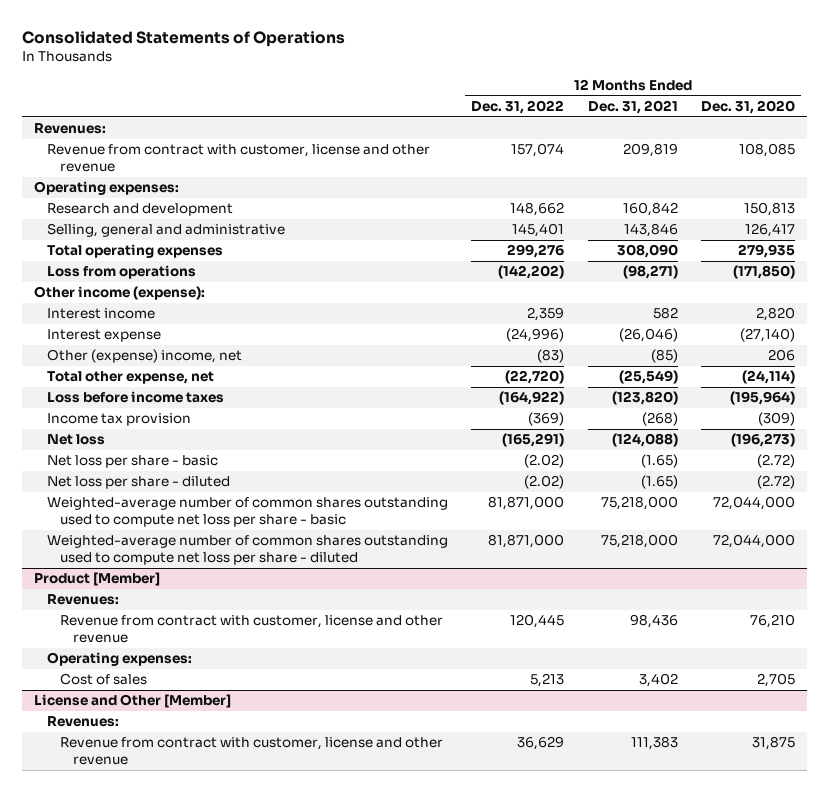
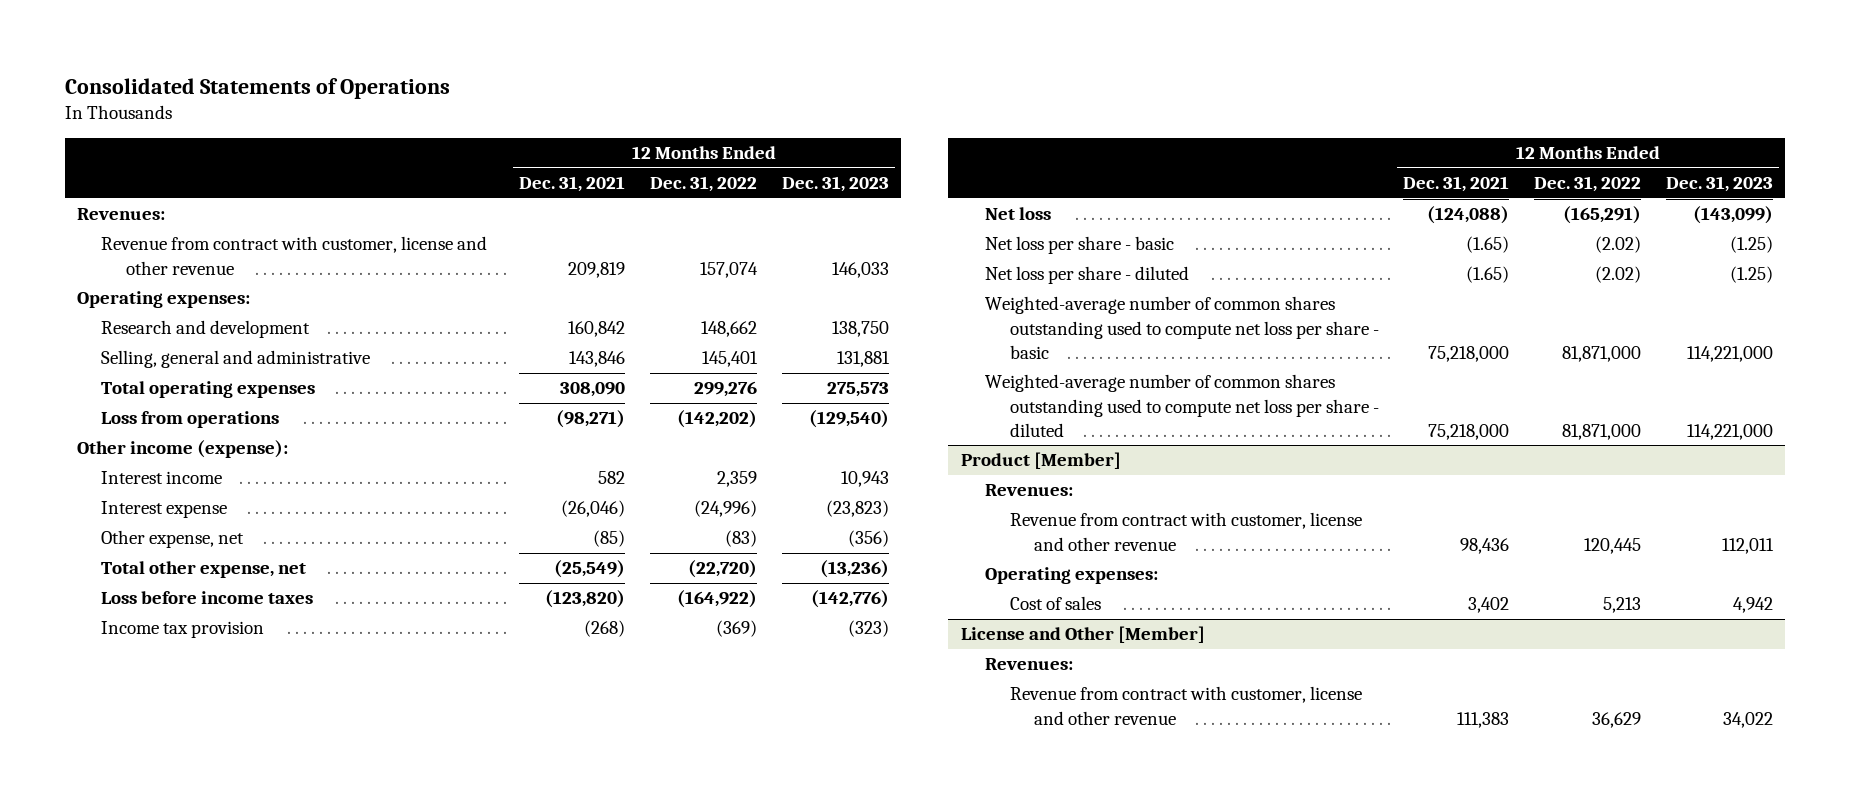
[701,100,796,115] Dec. 31, 2020 -> none
none -> [782,176,890,193] Dec. 31, 2023
[46,349,242,364] Other (expense) income, net -> [101,530,245,549] Other expense, net

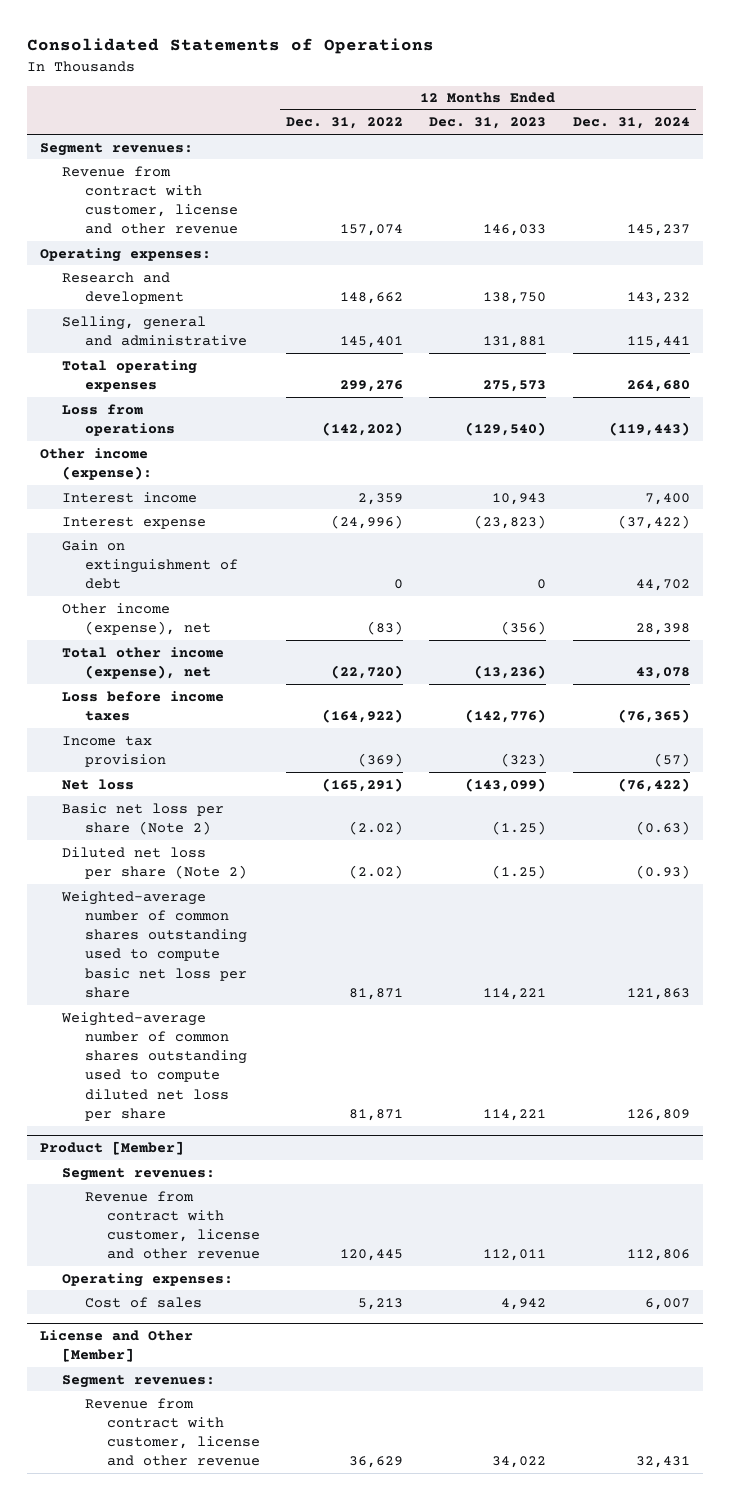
[519,176,626,193] Dec. 31, 2021 -> none
none -> [572,117,690,130] Dec. 31, 2024
[76,208,165,221] Revenues: -> [40,142,194,156] Segment revenues:
none -> [62,539,238,590] Gain on extinguishment of debt
[101,530,245,549] Other expense, net -> [62,602,211,635] Other income (expense), net
[101,561,307,579] Total other expense, net -> [62,646,225,679] Total other income (expense), net
[985,236,1175,255] Net loss per share - basic -> [62,802,225,835] Basic net loss per share (Note 2)
[985,266,1190,285] Net loss per share - diluted -> [62,846,247,879] Diluted net loss per share (Note 2)
[985,296,1379,359] Weighted-average number of common shares outstanding used to compute net loss per share - basic -> [61,890,247,998] Weighted-average number of common shares outstanding used to compute basic net loss per share
[1562,345,1642,362] 81,871,000 -> [349,987,404,1000] 81,871
[1686,345,1773,362] 114,221,000 -> [483,987,547,1000] 114,221
[985,374,1379,437] Weighted-average number of common shares outstanding used to compute net loss per share - diluted -> [61,1011,247,1121] Weighted-average number of common shares outstanding used to compute diluted net loss per share
[1562,423,1642,440] 81,871,000 -> [349,1108,404,1121] 81,871
[1686,423,1773,440] 114,221,000 -> [483,1108,547,1121] 114,221
[985,484,1074,497] Revenues: -> [62,1167,216,1181] Segment revenues:
[985,658,1074,671] Revenues: -> [62,1374,216,1388] Segment revenues:

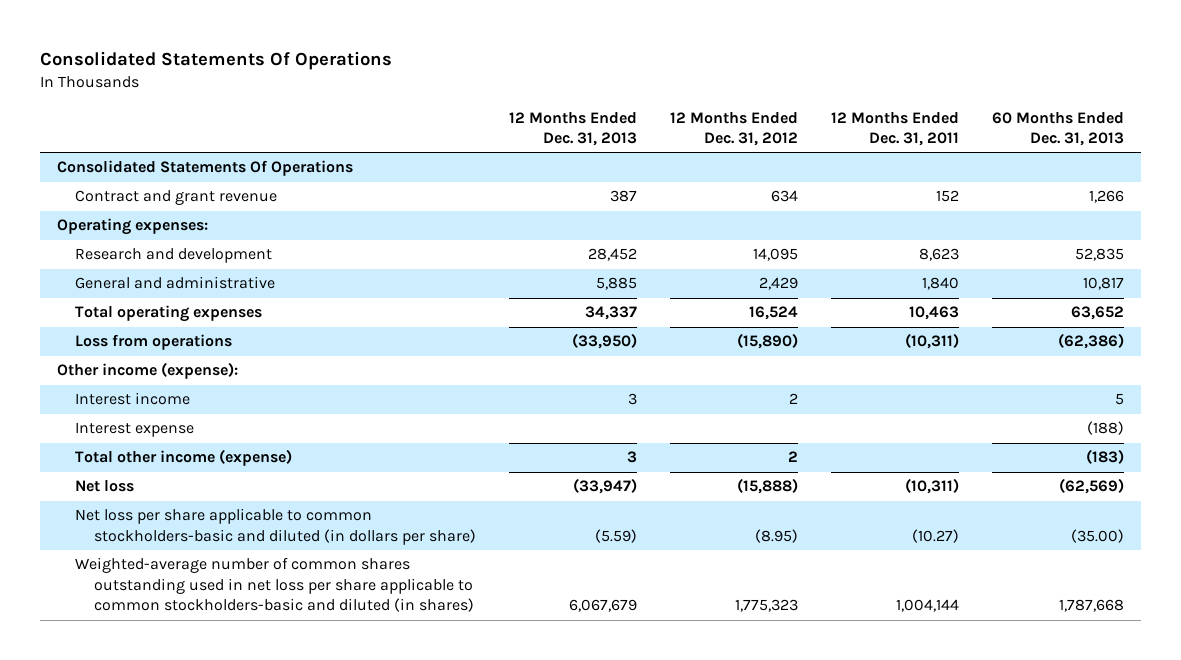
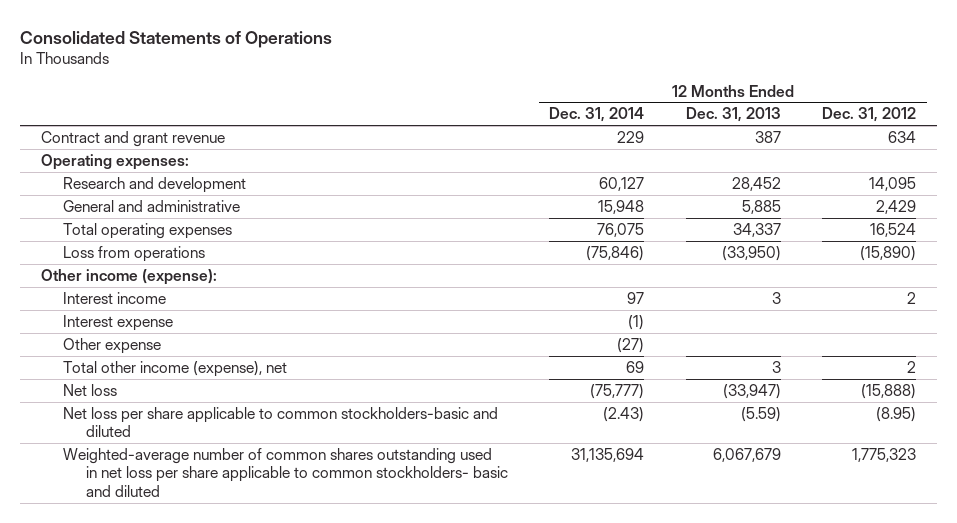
[39,51,392,71] Consolidated Statements Of Operations -> [20,30,333,48] Consolidated Statements of Operations
[831,111,960,147] 12 Months Ended Dec. 31, 2011 -> none
[992,111,1125,147] 60 Months Ended Dec. 31, 2013 -> none
none -> [549,107,645,123] Dec. 31, 2014
[56,160,353,177] Consolidated Statements Of Operations -> none
none -> [63,337,162,354] Other expense
[75,449,293,467] Total other income (expense) -> [63,360,288,377] Total other income (expense), net
[75,508,476,545] Net loss per share applicable to common stockholders-basic and diluted (in dollars per share) -> [63,406,499,438] Net loss per share applicable to common stockholders-basic and diluted
[75,557,474,613] Weighted-average number of common shares outstanding used in net loss per share applicable to common stockholders-basic and diluted (in shares) -> [63,447,508,497] Weighted-average number of common shares outstanding used in net loss per share applicable to common stockholders- basic and diluted

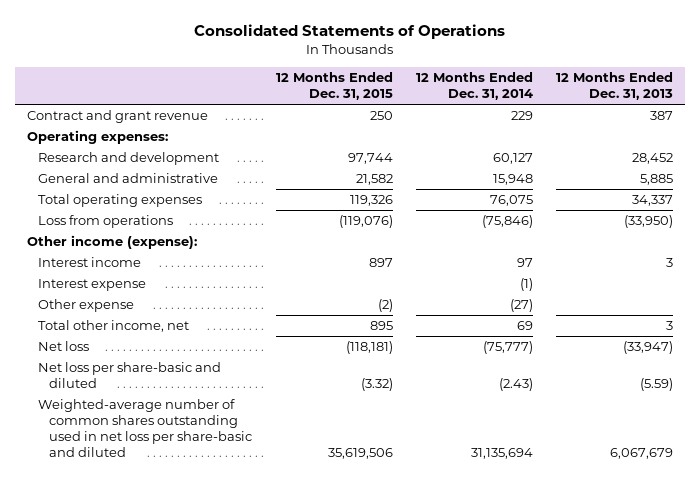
[822,107,917,123] Dec. 31, 2012 -> none
none -> [275,72,393,101] 12 Months Ended Dec. 31, 2015
[63,360,288,377] Total other income (expense), net -> [38,320,190,333] Total other income, net
[63,406,499,438] Net loss per share applicable to common stockholders-basic and diluted -> [38,362,222,389] Net loss per share-basic and diluted
[63,447,508,497] Weighted-average number of common shares outstanding used in net loss per share applicable to common stockholders- basic and diluted -> [38,399,253,458] Weighted-average number of common shares outstanding used in net loss per share-basic and diluted

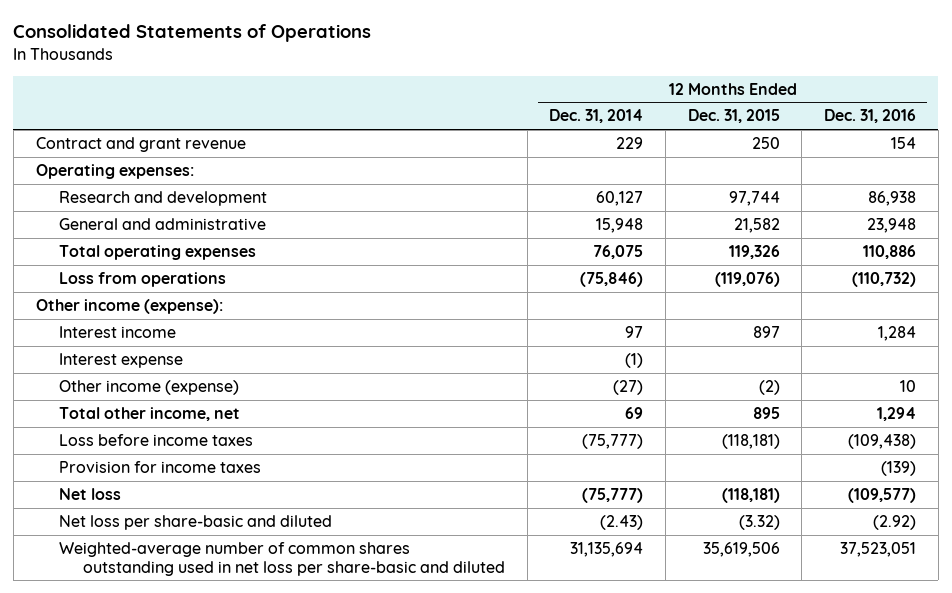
[556,72,674,101] 12 Months Ended Dec. 31, 2013 -> none
none -> [824,109,917,124] Dec. 31, 2016
[38,299,135,313] Other expense -> [59,380,240,396] Other income (expense)
none -> [59,434,254,447] Loss before income taxes
none -> [59,461,262,474] Provision for income taxes

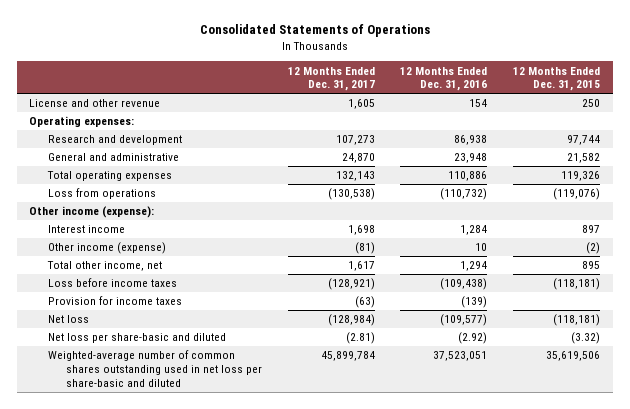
[549,109,644,124] Dec. 31, 2014 -> none
none -> [287,66,375,92] 12 Months Ended Dec. 31, 2017
[35,137,246,153] Contract and grant revenue -> [29,99,161,108] License and other revenue
[59,353,184,369] Interest expense -> none

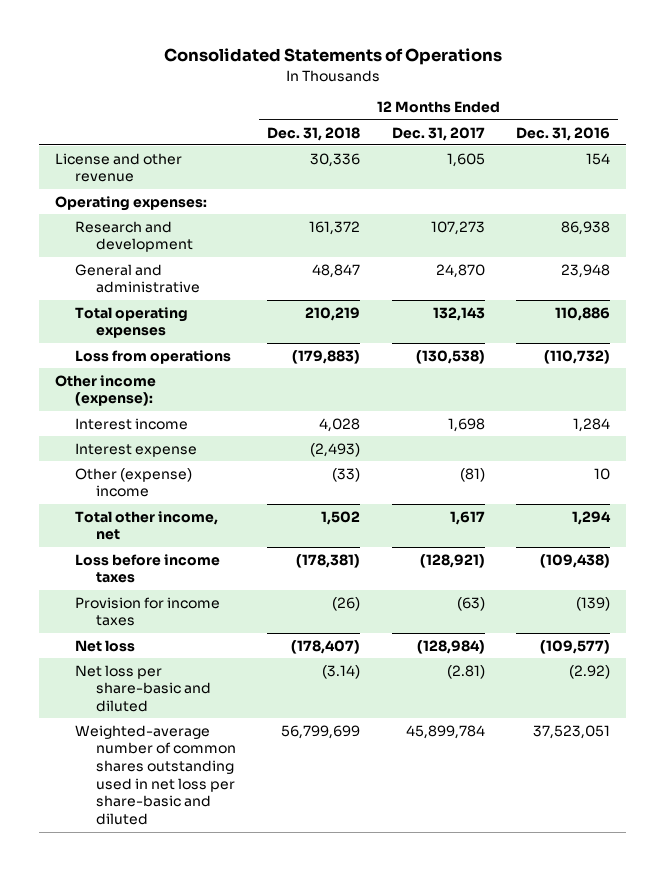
[513,66,601,92] 12 Months Ended Dec. 31, 2015 -> none
none -> [267,126,361,141] Dec. 31, 2018
none -> [75,442,198,457] Interest expense
[47,242,166,255] Other income (expense) -> [75,467,193,498] Other (expense) income

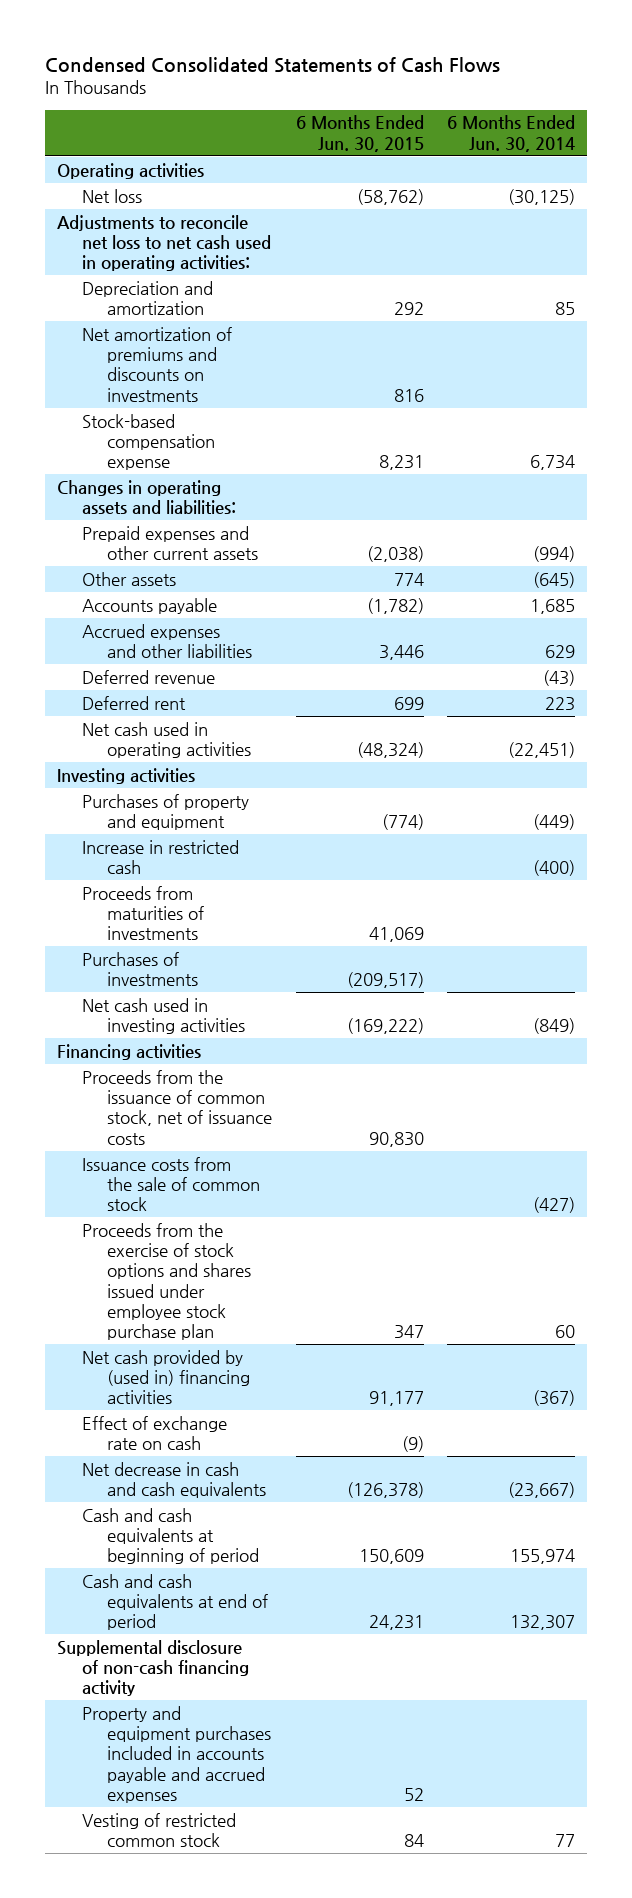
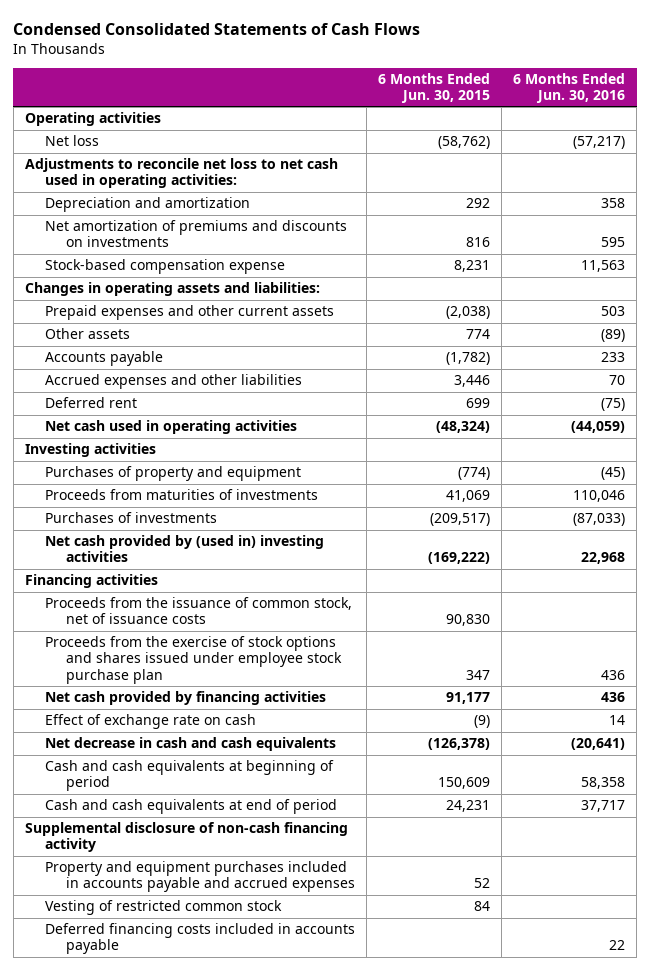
[447,115,576,152] 6 Months Ended Jun. 30, 2014 -> none
none -> [513,72,626,104] 6 Months Ended Jun. 30, 2016
[81,669,215,684] Deferred revenue -> none
[81,839,239,874] Increase in restricted cash -> none
[81,997,246,1034] Net cash used in investing activities -> [45,535,325,563] Net cash provided by (used in) investing activities
[81,1156,261,1212] Issuance costs from the sale of common stock -> none
[81,1349,251,1405] Net cash provided by (used in) financing activities -> [45,691,327,706] Net cash provided by financing activities
none -> [45,923,356,955] Deferred financing costs included in accounts payable

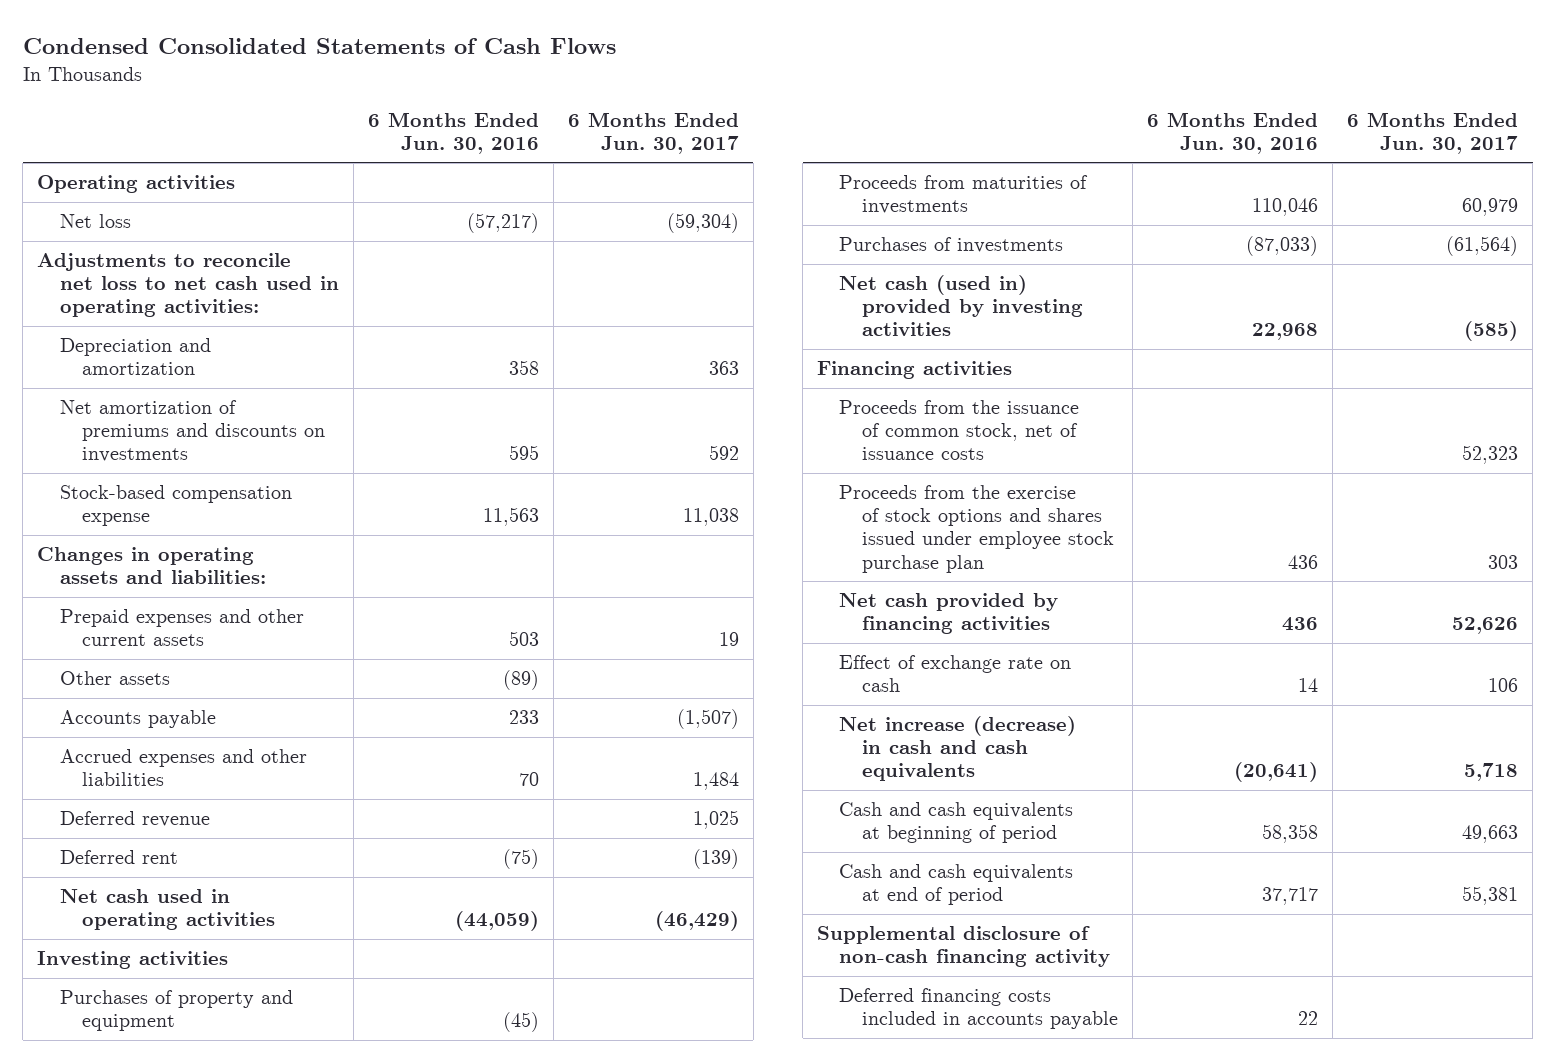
[378,72,491,104] 6 Months Ended Jun. 30, 2015 -> none
none -> [567,111,739,154] 6 Months Ended Jun. 30, 2017
none -> [59,811,210,828] Deferred revenue
[45,535,325,563] Net cash provided by (used in) investing activities -> [839,275,1083,337] Net cash (used in) provided by investing activities
[45,737,337,752] Net decrease in cash and cash equivalents -> [839,716,1077,782] Net increase (decrease) in cash and cash equivalents
[45,861,355,893] Property and equipment purchases included in accounts payable and accrued expenses -> none
[45,900,283,916] Vesting of restricted common stock -> none

